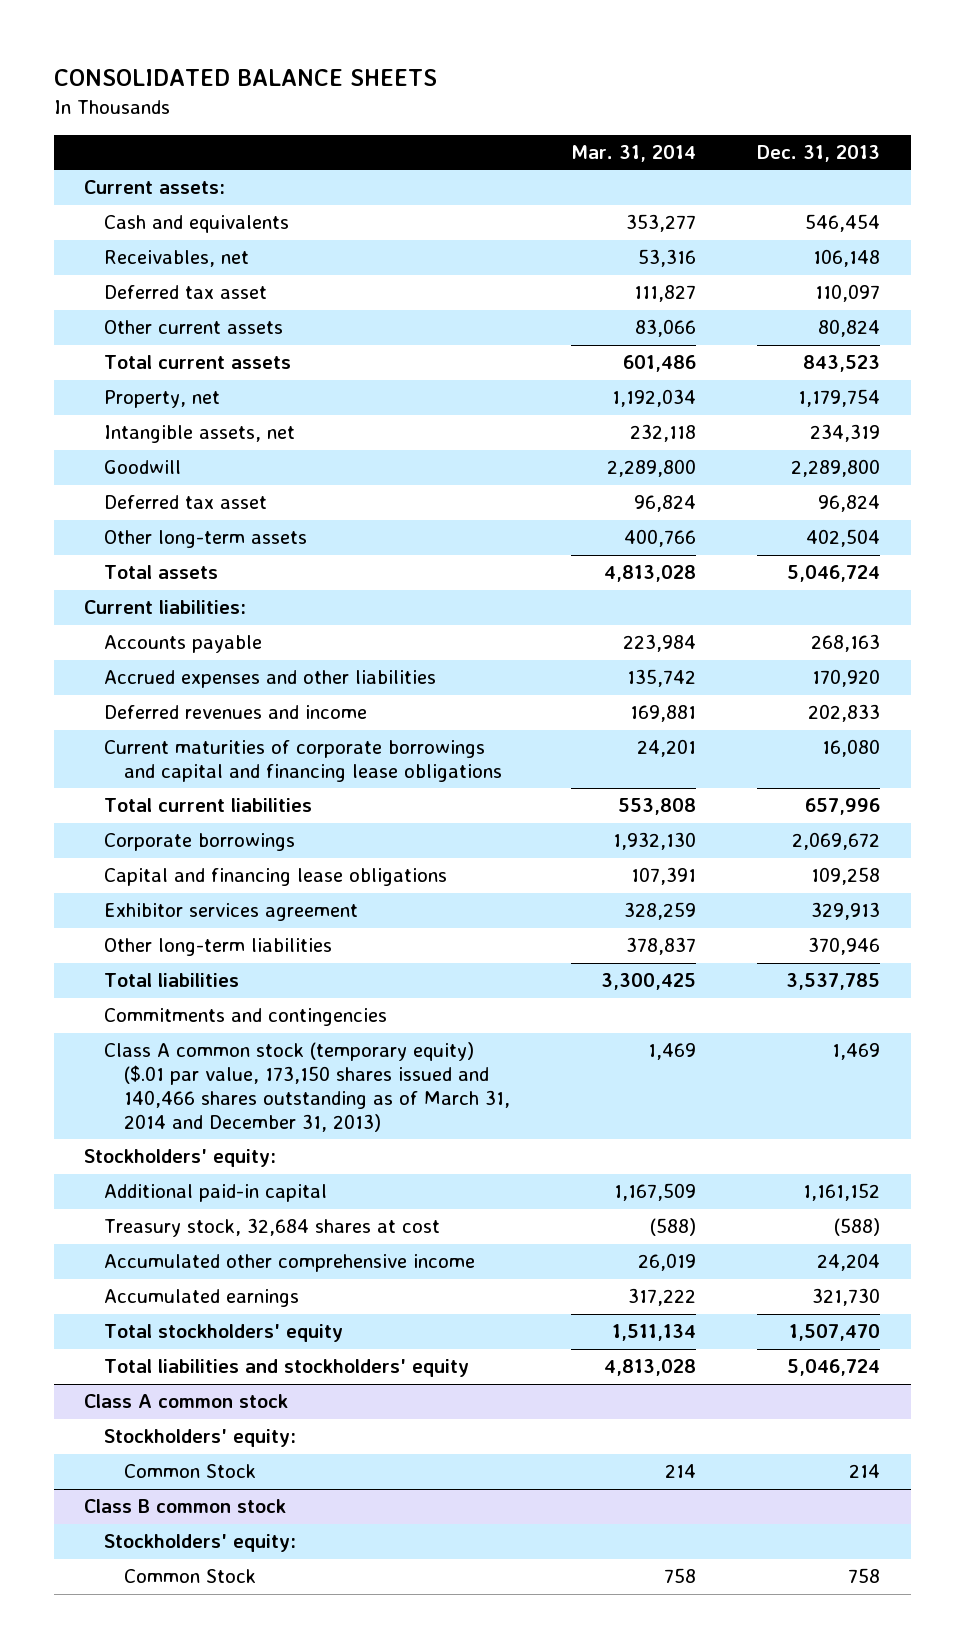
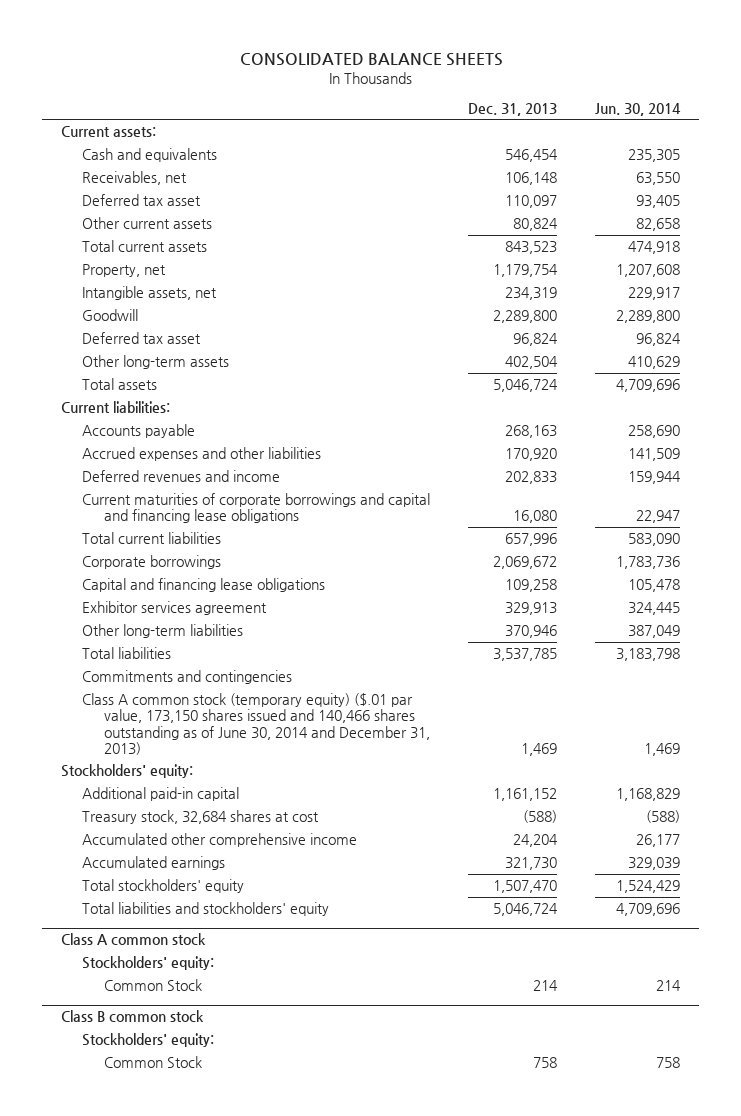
[570,145,696,163] Mar. 31, 2014 -> none
none -> [595,102,682,116] Jun. 30, 2014
[104,1042,510,1132] Class A common stock (temporary equity) ($.01 par value, 173,150 shares issued and 140,466 shares outstanding as of March 31, 2014 and December 31, 2013) -> [82,693,430,755] Class A common stock (temporary equity) ($.01 par value, 173,150 shares issued and 140,466 shares outstanding as of June 30, 2014 and December 31, 2013)

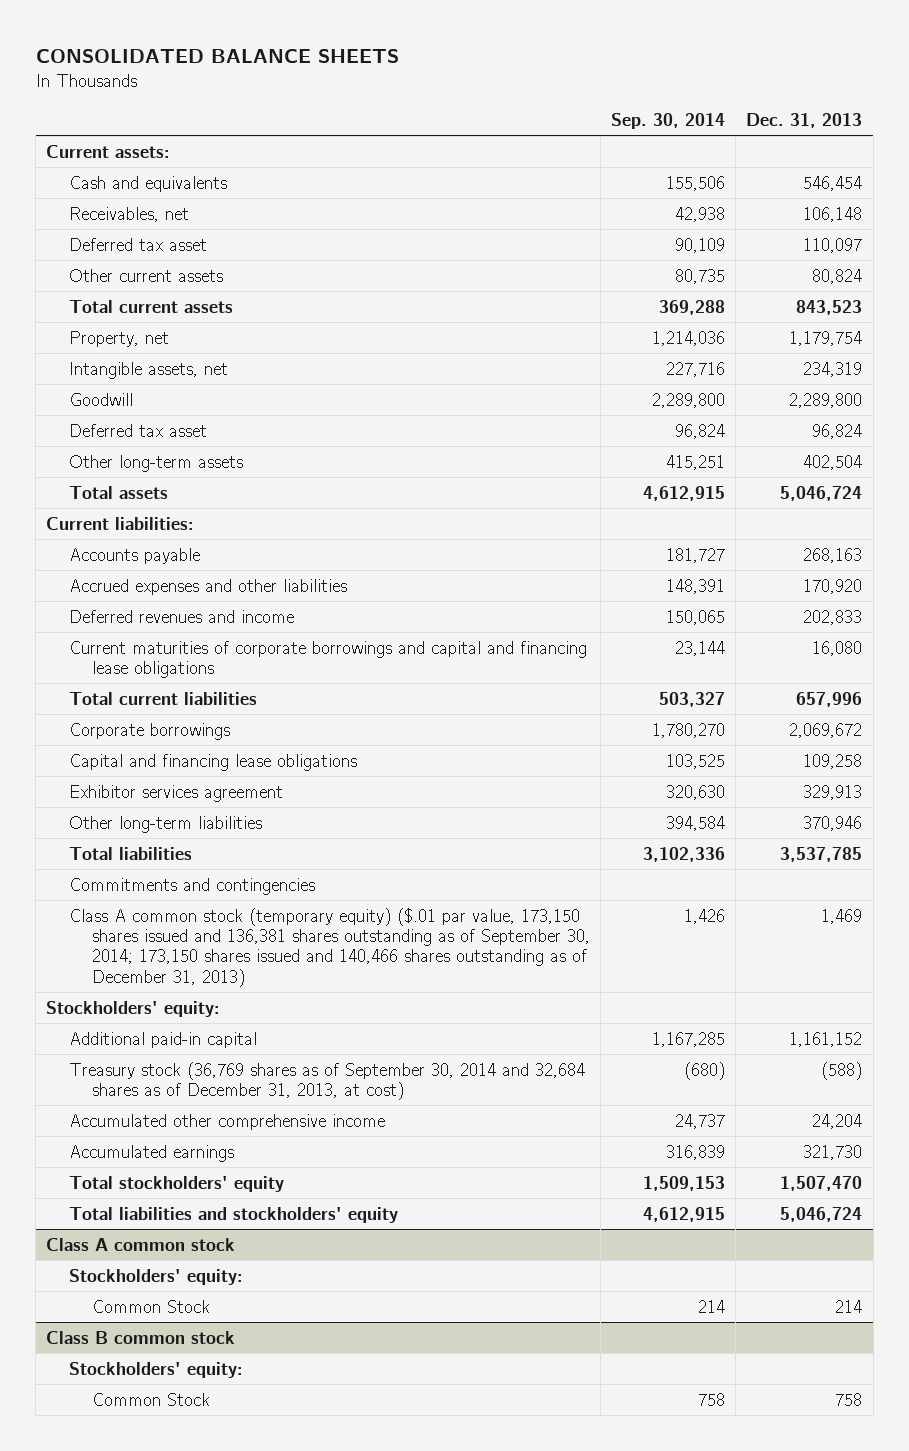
[595,102,682,116] Jun. 30, 2014 -> none
none -> [611,112,726,129] Sep. 30, 2014
[82,693,430,755] Class A common stock (temporary equity) ($.01 par value, 173,150 shares issued and 140,466 shares outstanding as of June 30, 2014 and December 31, 2013) -> [69,907,590,987] Class A common stock (temporary equity) ($.01 par value, 173,150 shares issued and 136,381 shares outstanding as of September 30, 2014; 173,150 shares issued and 140,466 shares outstanding as of December 31, 2013)
[82,810,320,825] Treasury stock, 32,684 shares at cost -> [69,1061,586,1100] Treasury stock (36,769 shares as of September 30, 2014 and 32,684 shares as of December 31, 2013, at cost)

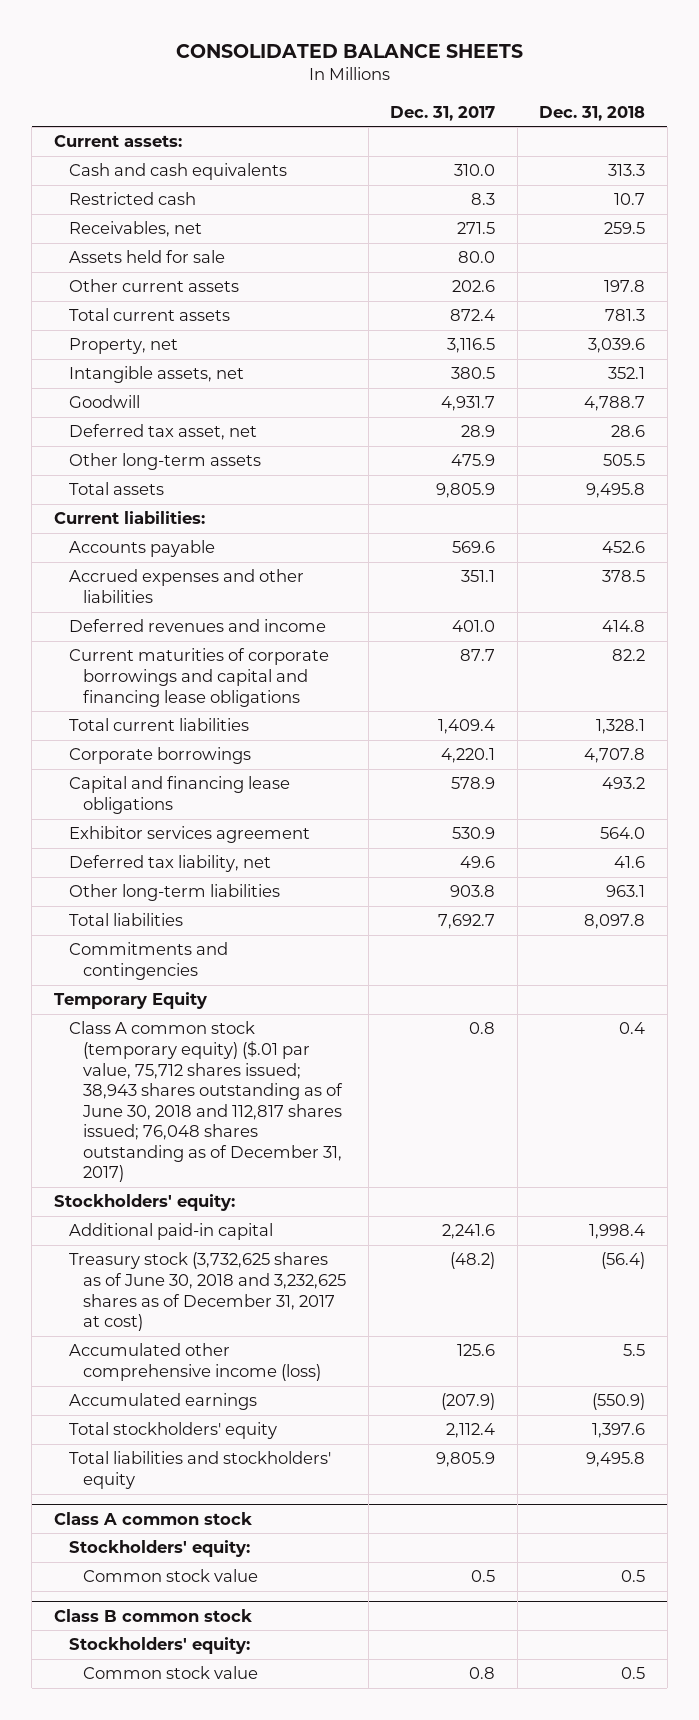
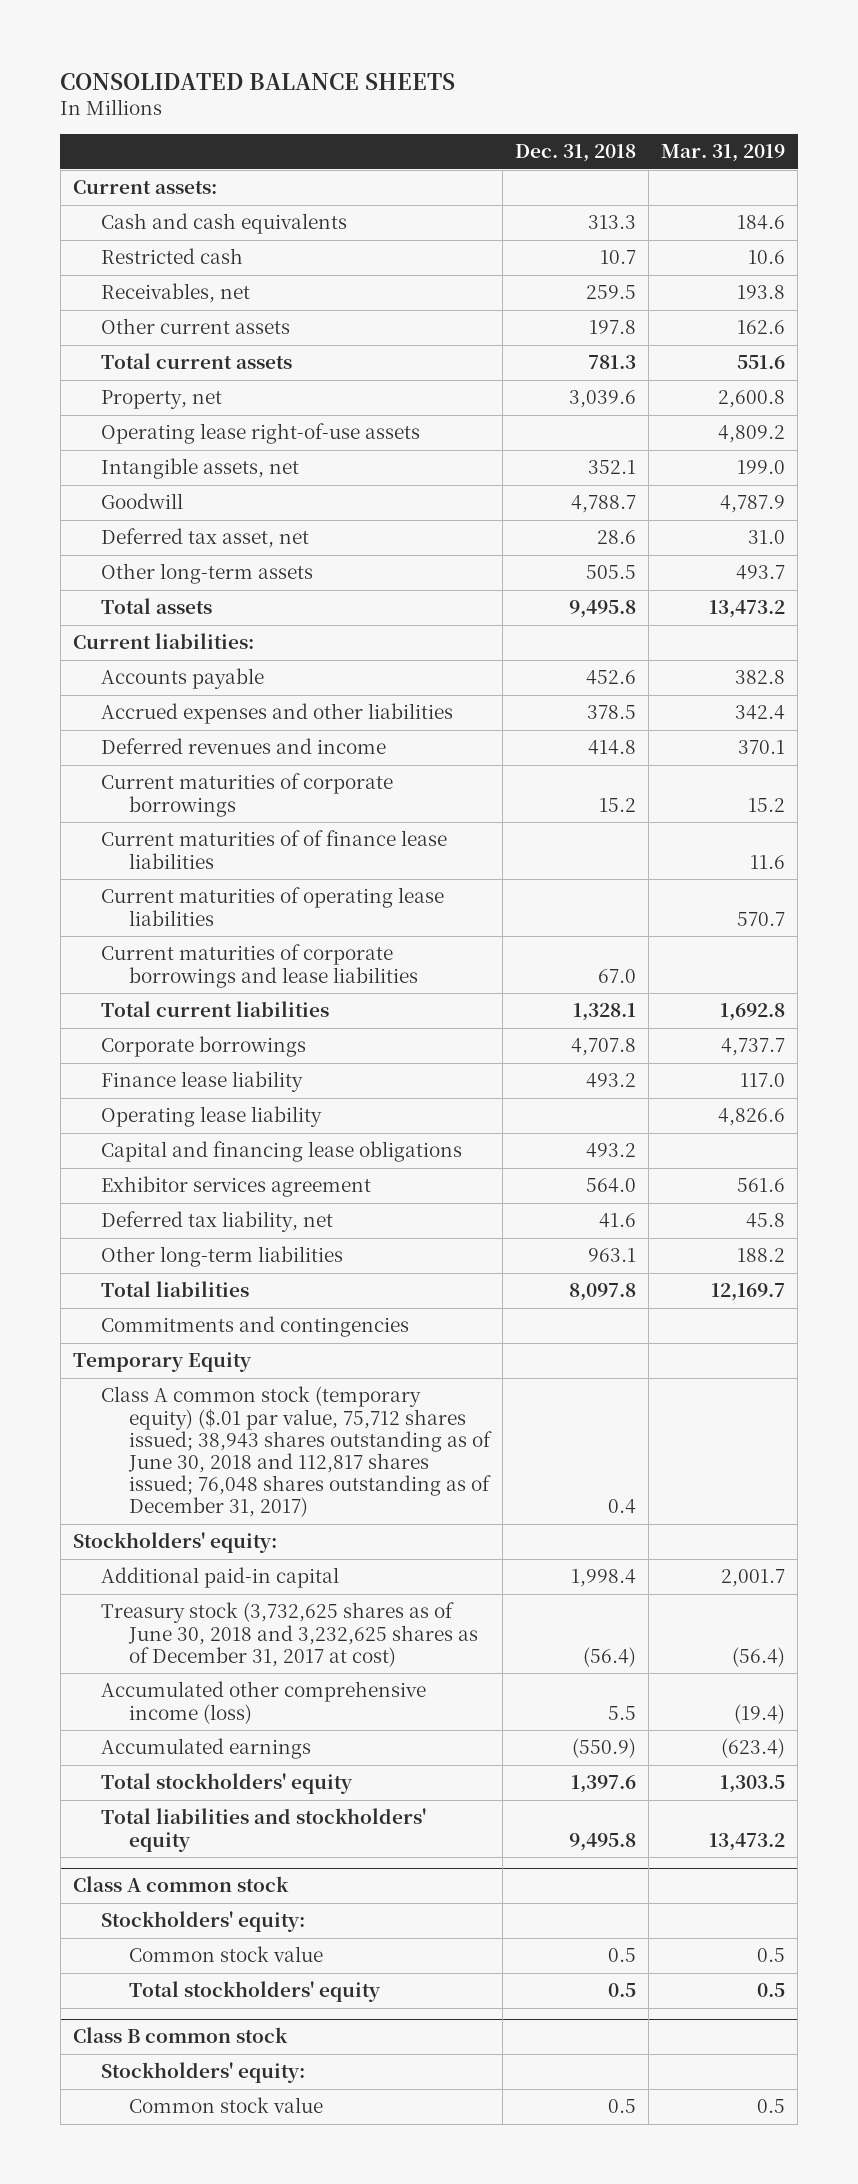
[390,105,496,121] Dec. 31, 2017 -> none
none -> [660,144,785,163] Mar. 31, 2019
[68,250,225,264] Assets held for sale -> none
none -> [100,423,420,445] Operating lease right-of-use assets
none -> [100,773,393,817] Current maturities of corporate borrowings
none -> [100,830,447,869] Current maturities of of finance lease liabilities
none -> [100,887,444,926] Current maturities of operating lease liabilities
[68,648,329,707] Current maturities of corporate borrowings and capital and financing lease obligations -> [100,944,418,988] Current maturities of corporate borrowings and lease liabilities
[612,649,646,662] 82.2 -> [597,968,636,983] 67.0
none -> [100,1071,303,1093] Finance lease liability
none -> [100,1106,322,1128] Operating lease liability
none -> [128,1981,381,2003] Total stockholders' equity

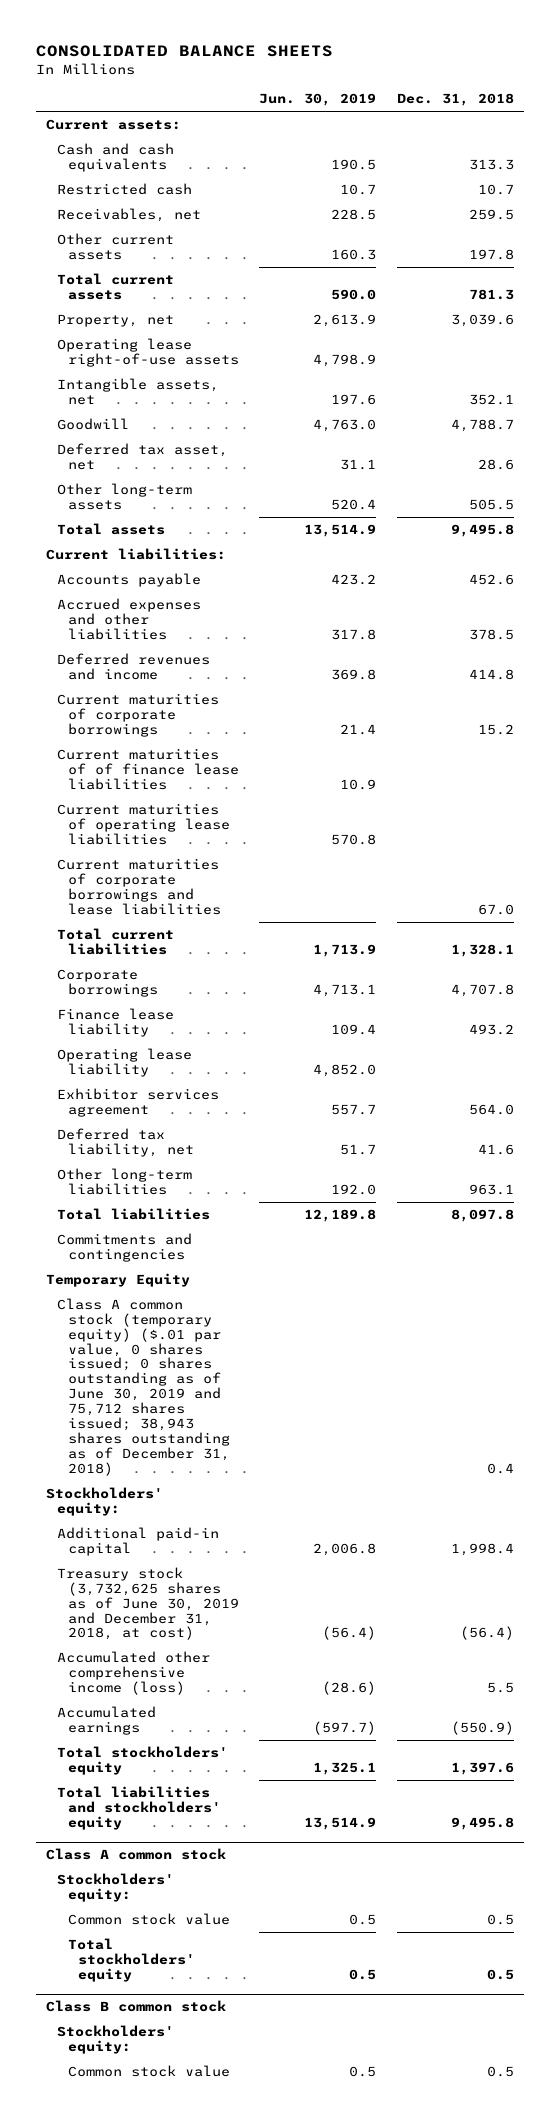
[660,144,785,163] Mar. 31, 2019 -> none
none -> [259,93,377,107] Jun. 30, 2019
[100,1141,462,1163] Capital and financing lease obligations -> none
[100,1386,492,1518] Class A common stock (temporary equity) ($.01 par value, 75,712 shares issued; 38,943 shares outstanding as of June 30, 2018 and 112,817 shares issued; 76,048 shares outstanding as of December 31, 2017) -> [57,1297,230,1476] Class A common stock (temporary equity) ($.01 par value, 0 shares issued; 0 shares outstanding as of June 30, 2019 and 75,712 shares issued; 38,943 shares outstanding as of December 31, 2018)
[100,1602,478,1667] Treasury stock (3,732,625 shares as of June 30, 2018 and 3,232,625 shares as of December 31, 2017 at cost) -> [57,1566,239,1641] Treasury stock (3,732,625 shares as of June 30, 2019 and December 31, 2018, at cost)

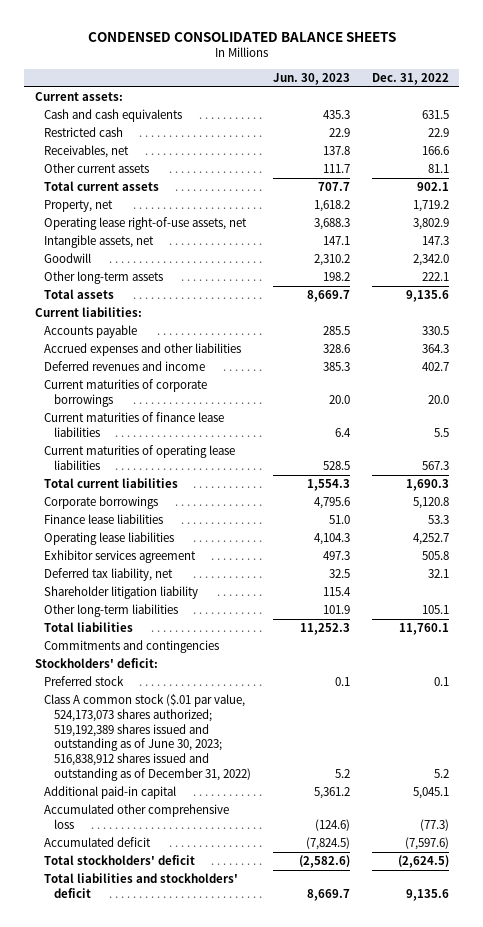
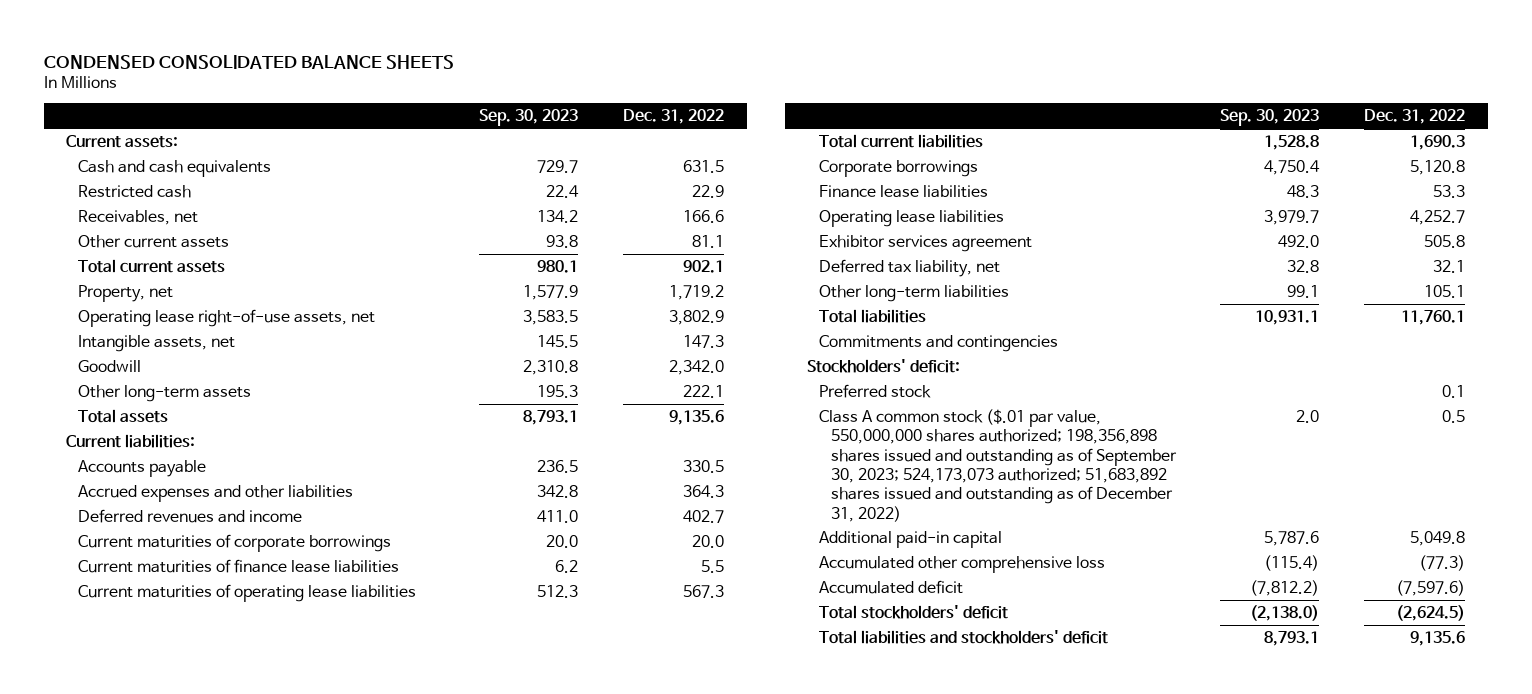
[272,72,350,85] Jun. 30, 2023 -> none
none -> [479,109,579,127] Sep. 30, 2023
[44,586,199,600] Shareholder litigation liability -> none
[44,694,252,781] Class A common stock ($.01 par value, 524,173,073 shares authorized; 519,192,389 shares issued and outstanding as of June 30, 2023; 516,838,912 shares issued and outstanding as of December 31, 2022) -> [818,408,1177,522] Class A common stock ($.01 par value, 550,000,000 shares authorized; 198,356,898 shares issued and outstanding as of September 30, 2023; 524,173,073 authorized; 51,683,892 shares issued and outstanding as of December 31, 2022)
[433,768,449,778] 5.2 -> [1442,409,1466,423] 0.5
[412,787,449,800] 5,045.1 -> [1410,530,1466,546] 5,049.8

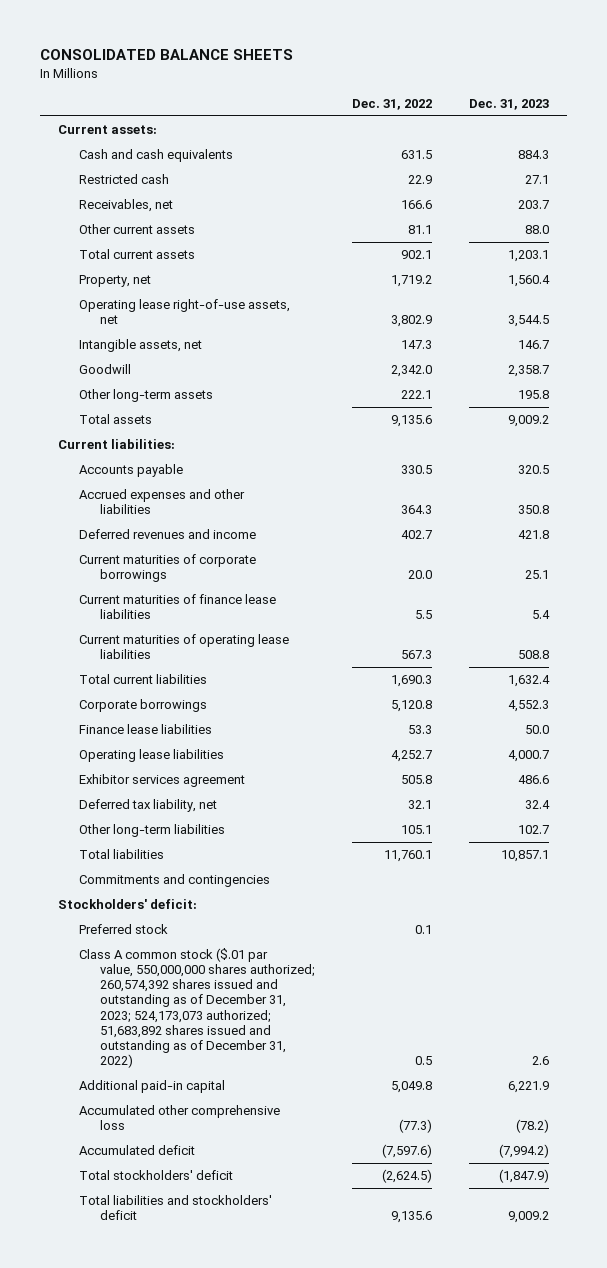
[43,54,454,69] CONDENSED CONSOLIDATED BALANCE SHEETS -> [39,49,293,61] CONSOLIDATED BALANCE SHEETS
[479,109,579,127] Sep. 30, 2023 -> none
none -> [468,99,549,111] Dec. 31, 2023
[818,408,1177,522] Class A common stock ($.01 par value, 550,000,000 shares authorized; 198,356,898 shares issued and outstanding as of September 30, 2023; 524,173,073 authorized; 51,683,892 shares issued and outstanding as of December 31, 2022) -> [79,947,315,1068] Class A common stock ($.01 par value, 550,000,000 shares authorized; 260,574,392 shares issued and outstanding as of December 31, 2023; 524,173,073 authorized; 51,683,892 shares issued and outstanding as of December 31, 2022)

